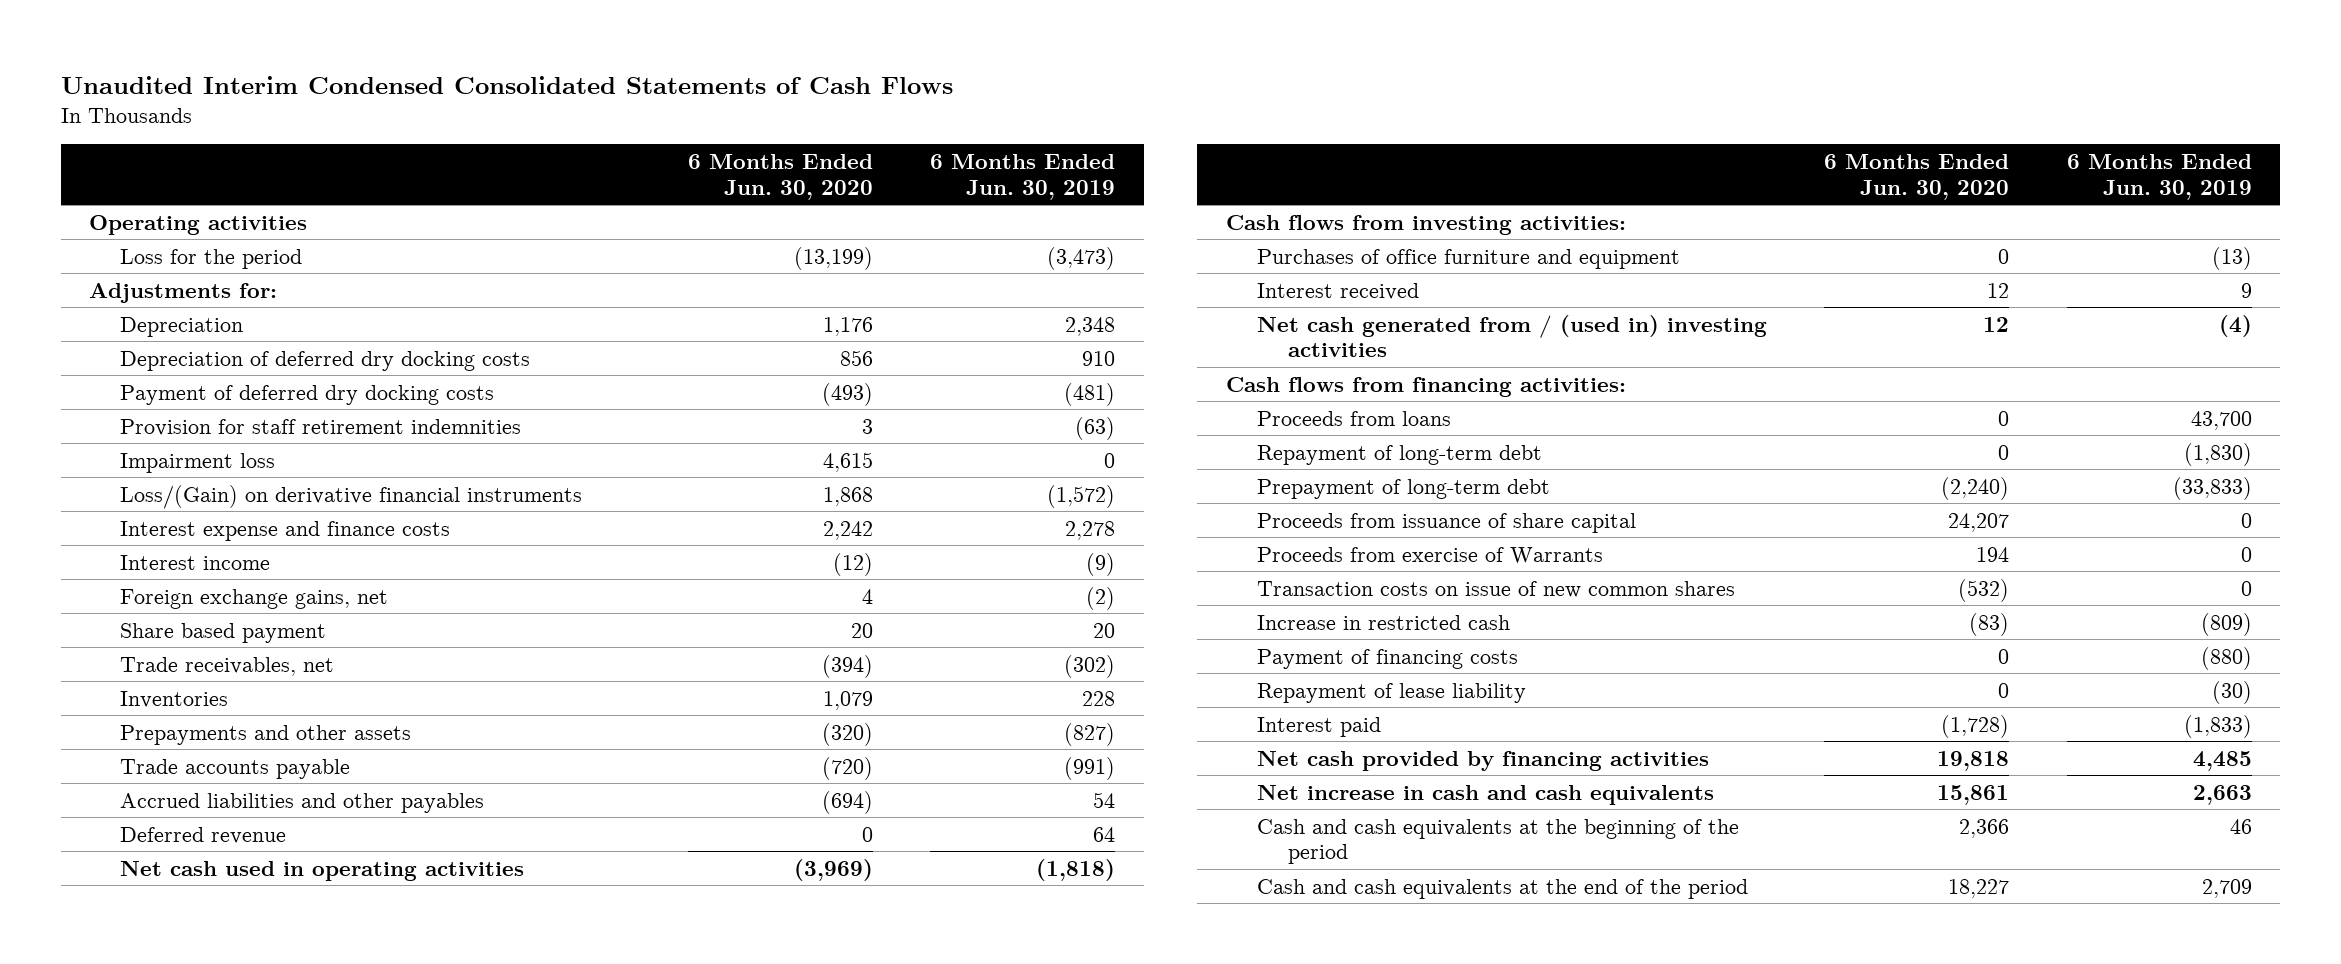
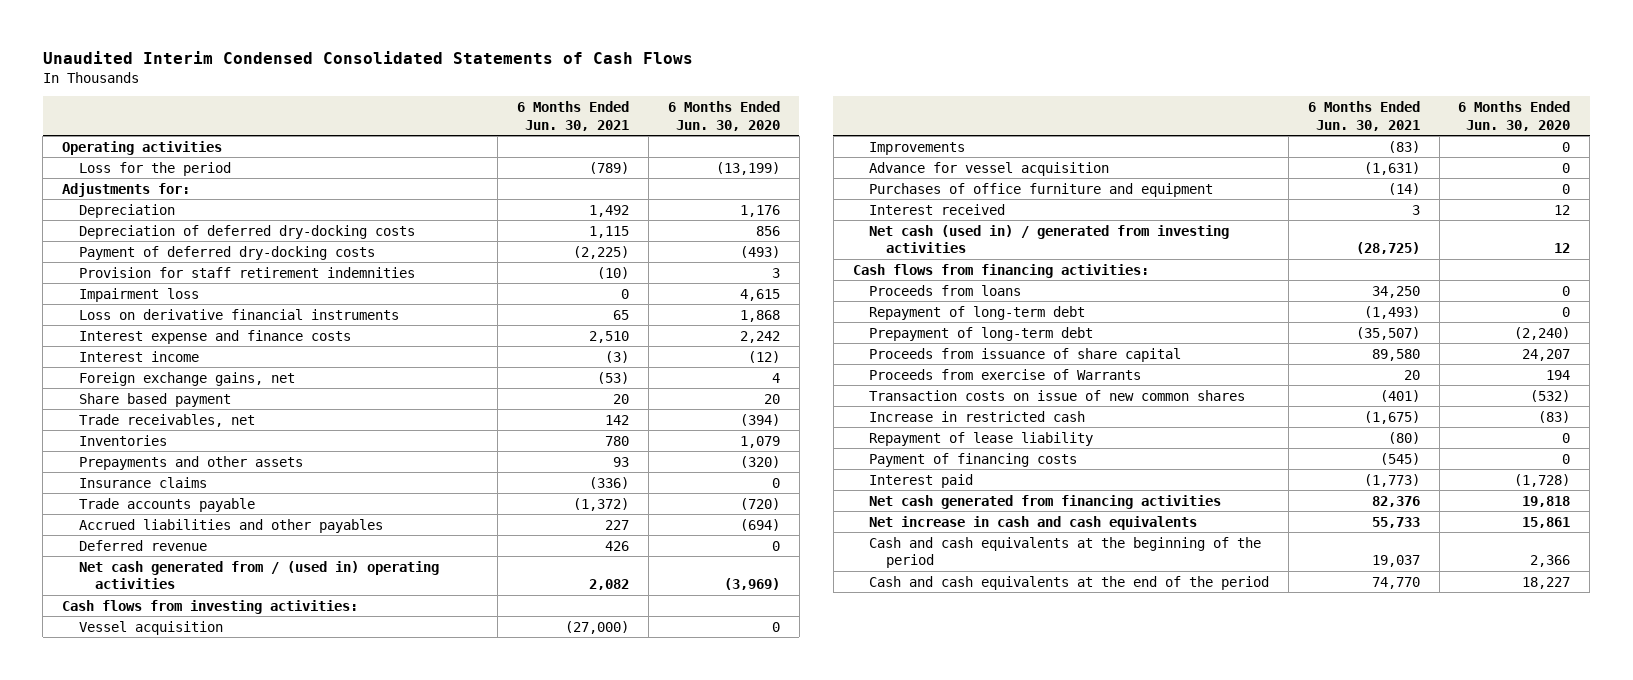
[929,154,1115,200] 6 Months Ended Jun. 30, 2019 -> none
none -> [517,101,630,131] 6 Months Ended Jun. 30, 2021
[120,350,531,371] Depreciation of deferred dry docking costs -> [78,224,415,239] Depreciation of deferred dry-docking costs
[120,384,495,405] Payment of deferred dry docking costs -> [78,245,375,260] Payment of deferred dry-docking costs
[120,484,583,509] Loss/(Gain) on derivative financial instruments -> [78,308,399,320] Loss on derivative financial instruments
none -> [78,476,207,488] Insurance claims
[120,860,525,881] Net cash used in operating activities -> [78,560,439,590] Net cash generated from / (used in) operating activities
none -> [78,620,223,635] Vessel acquisition
none -> [869,141,966,155] Improvements
none -> [869,161,1110,176] Advance for vessel acquisition
[1257,314,1768,358] Net cash generated from / (used in) investing activities -> [869,224,1230,254] Net cash (used in) / generated from investing activities
[1257,648,1519,669] Payment of financing costs -> [869,452,1078,467] Payment of financing costs
[1257,750,1710,771] Net cash provided by financing activities -> [869,494,1222,509] Net cash generated from financing activities

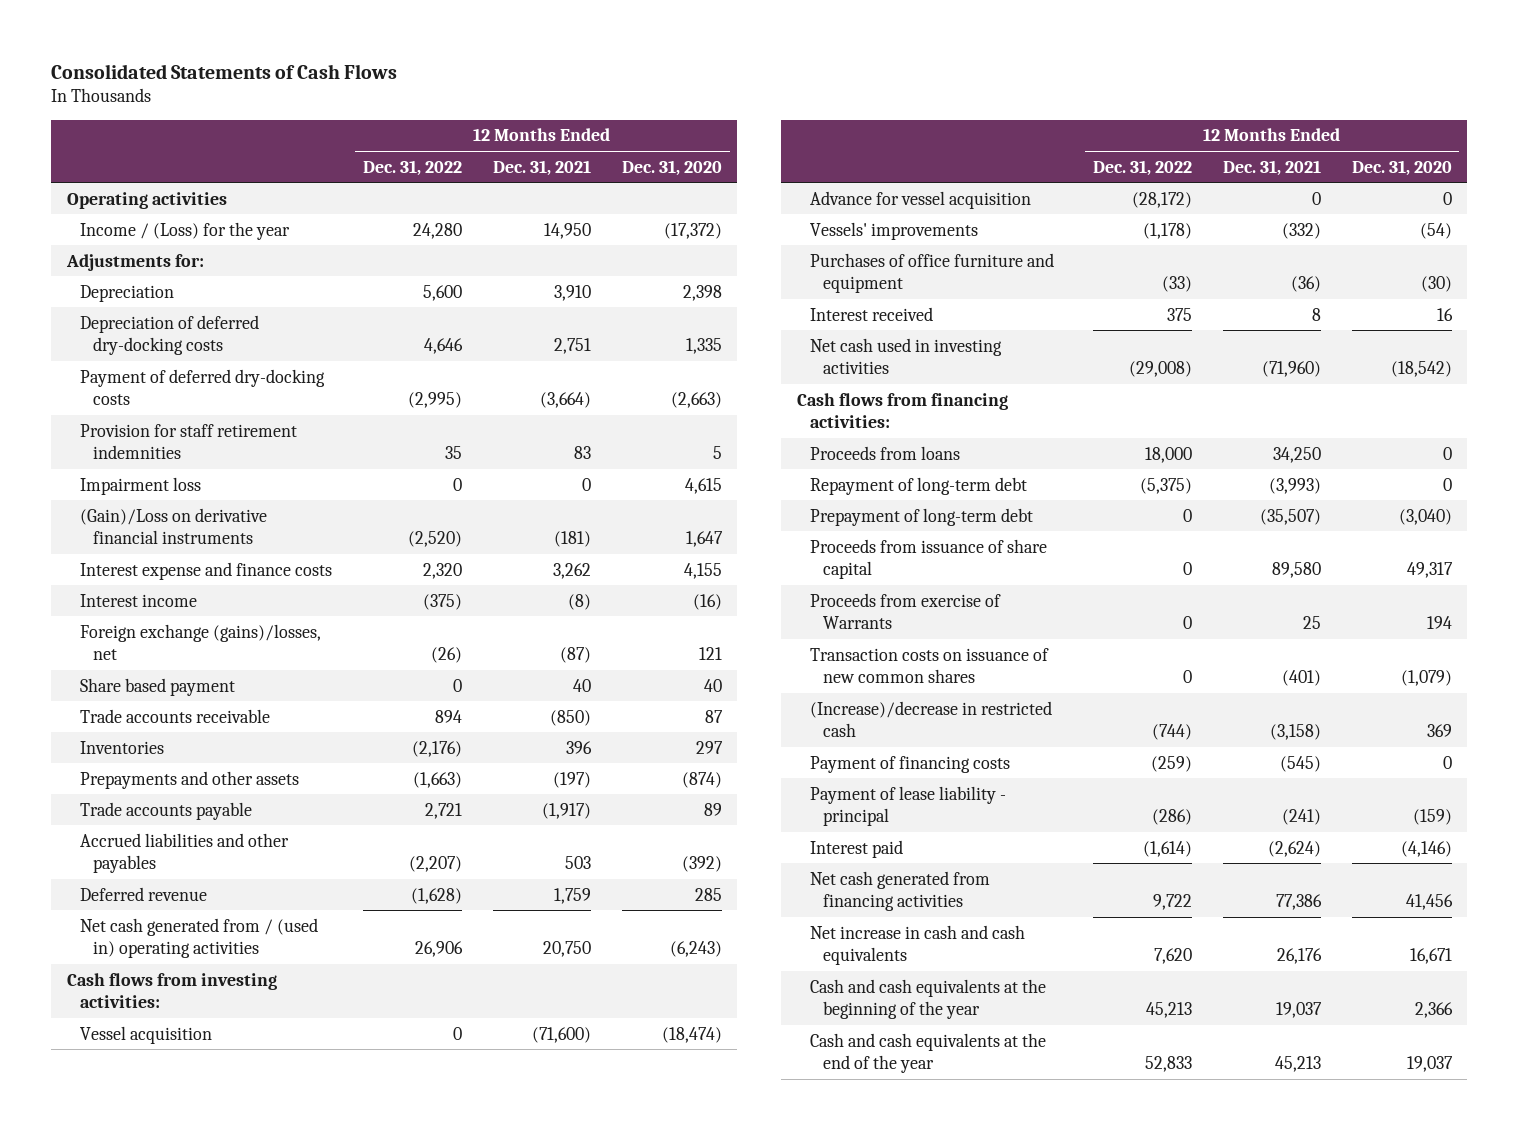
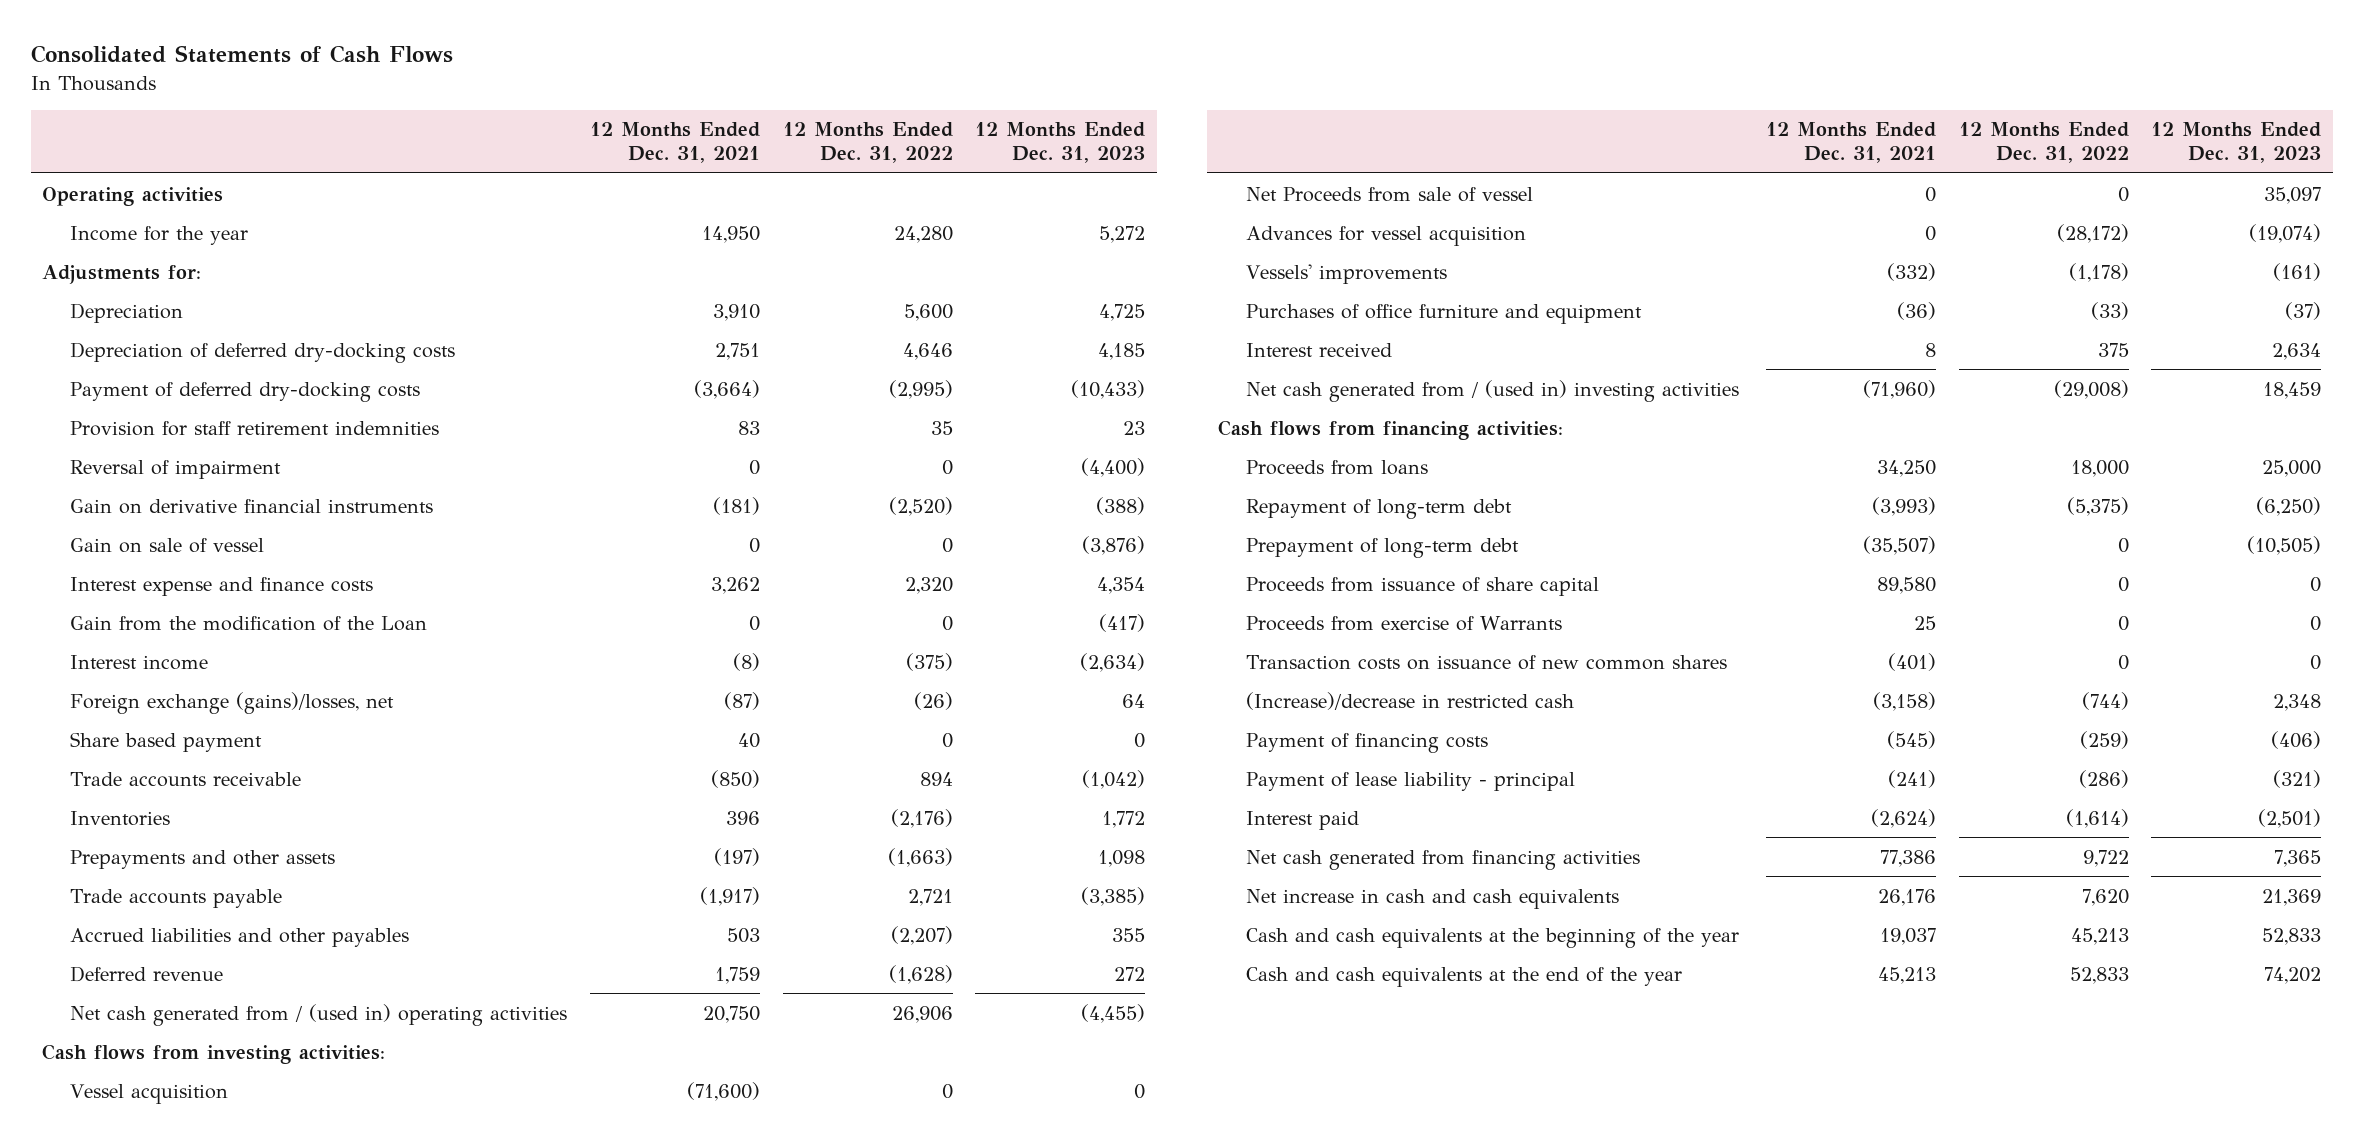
[621,159,722,176] Dec. 31, 2020 -> none
none -> [975,122,1146,163] 12 Months Ended Dec. 31, 2023
[80,221,291,240] Income / (Loss) for the year -> [70,225,249,245] Income for the year
[80,476,202,495] Impairment loss -> [70,459,282,479] Reversal of impairment
[80,507,268,544] (Gain)/Loss on derivative financial instruments -> [70,498,434,514] Gain on derivative financial instruments
none -> [70,537,265,553] Gain on sale of vessel
none -> [70,615,428,631] Gain from the modification of the Loan
none -> [1246,186,1534,202] Net Proceeds from sale of vessel
[809,190,1031,209] Advance for vessel acquisition -> [1246,225,1527,246] Advances for vessel acquisition
[809,337,1002,374] Net cash used in investing activities -> [1246,379,1740,402] Net cash generated from / (used in) investing activities

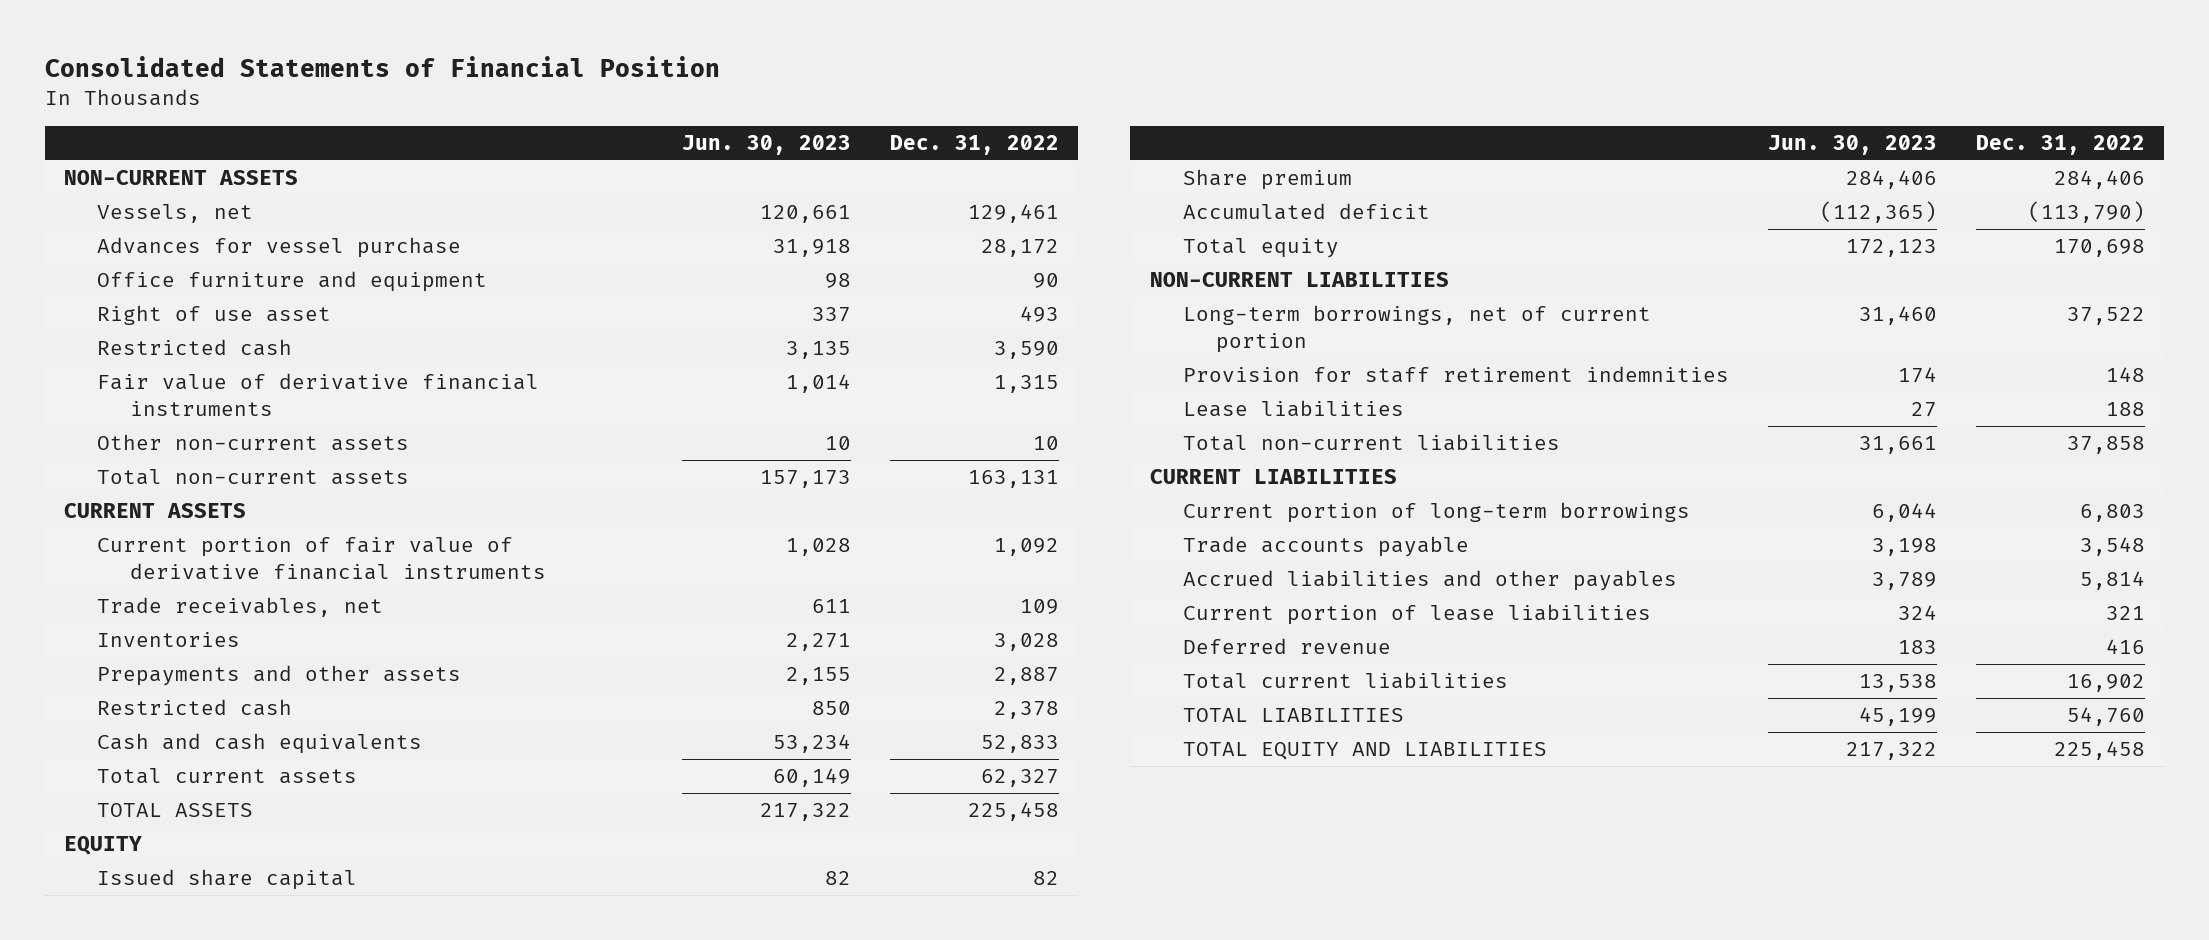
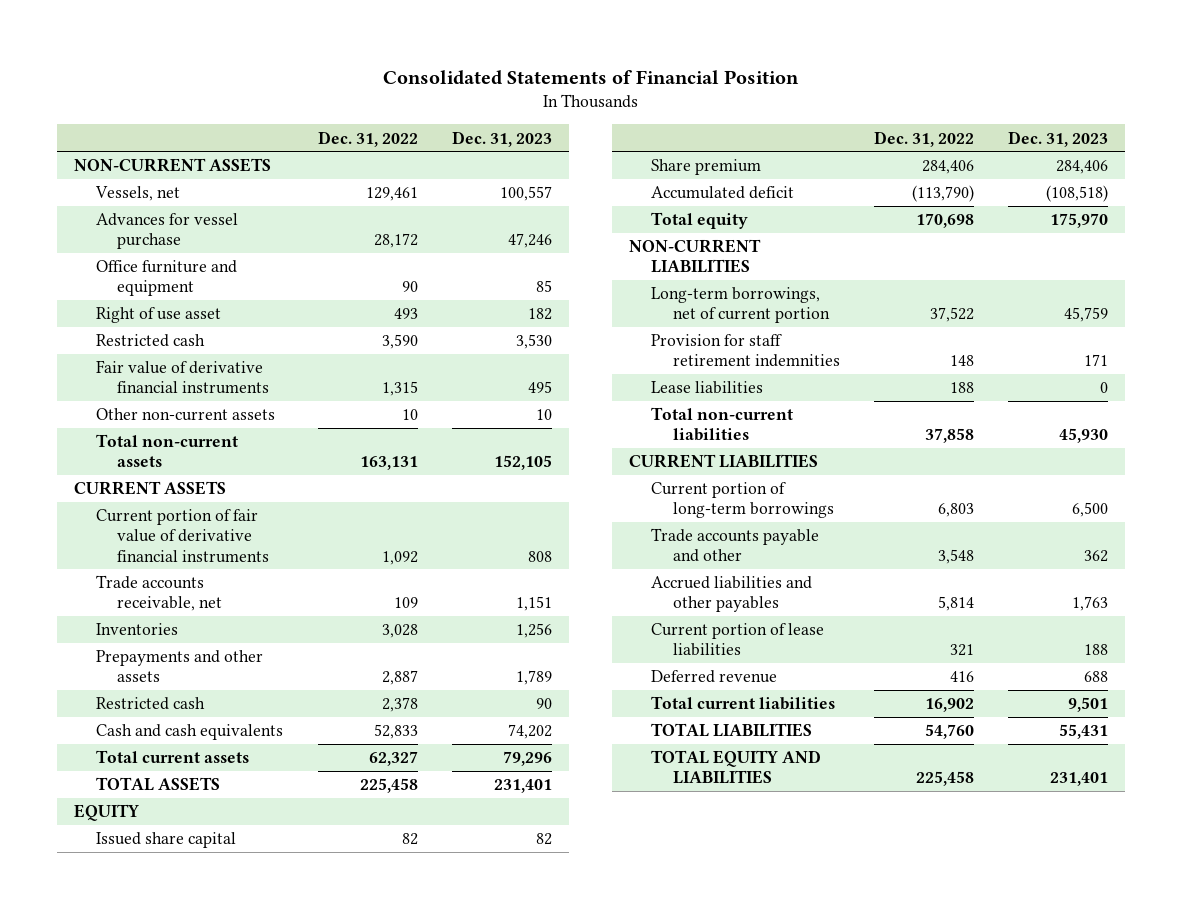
[681,134,851,155] Jun. 30, 2023 -> none
none -> [452,130,553,147] Dec. 31, 2023
[97,597,384,618] Trade receivables, net -> [95,575,223,612] Trade accounts receivable, net
[1182,536,1469,558] Trade accounts payable -> [651,528,820,563] Trade accounts payable and other

